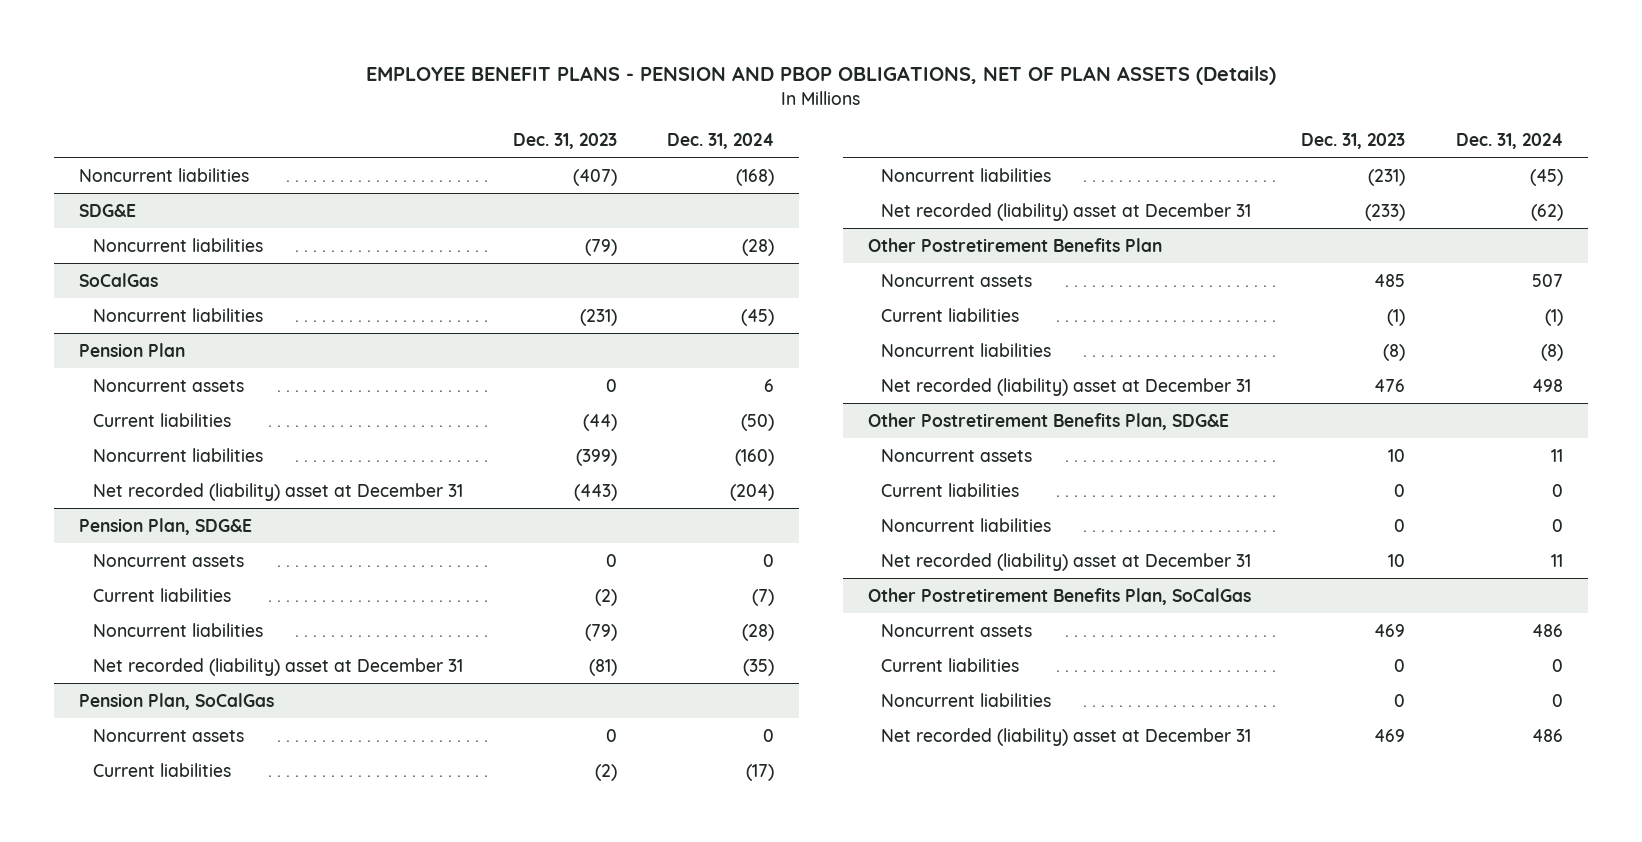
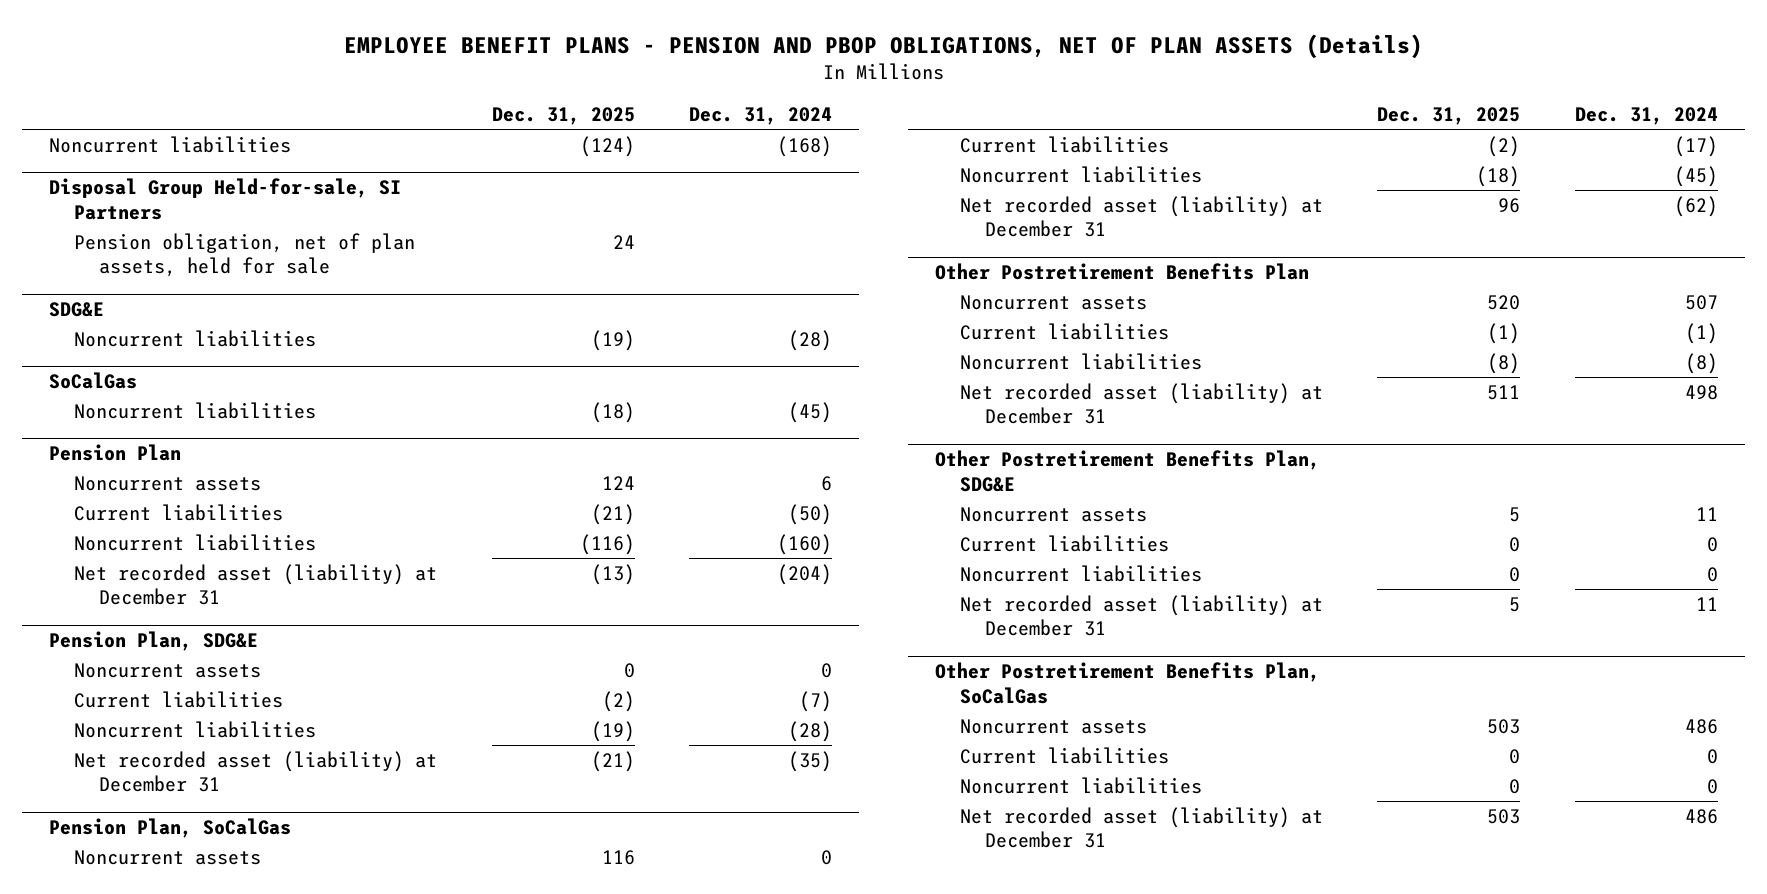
[512,132,617,149] Dec. 31, 2023 -> none
none -> [491,107,635,126] Dec. 31, 2025
none -> [49,178,402,220] Disposal Group Held-for-sale, SI Partners
none -> [74,232,416,278] Pension obligation, net of plan assets, held for sale
[92,482,463,501] Net recorded (liability) asset at December 31 -> [74,563,438,606] Net recorded asset (liability) at December 31
[92,657,463,676] Net recorded (liability) asset at December 31 -> [74,750,438,793] Net recorded asset (liability) at December 31
[881,202,1252,221] Net recorded (liability) asset at December 31 -> [960,195,1324,238] Net recorded asset (liability) at December 31
[881,377,1252,396] Net recorded (liability) asset at December 31 -> [960,382,1324,425] Net recorded asset (liability) at December 31
[881,552,1252,571] Net recorded (liability) asset at December 31 -> [960,594,1324,637] Net recorded asset (liability) at December 31
[881,727,1252,746] Net recorded (liability) asset at December 31 -> [960,806,1324,849] Net recorded asset (liability) at December 31

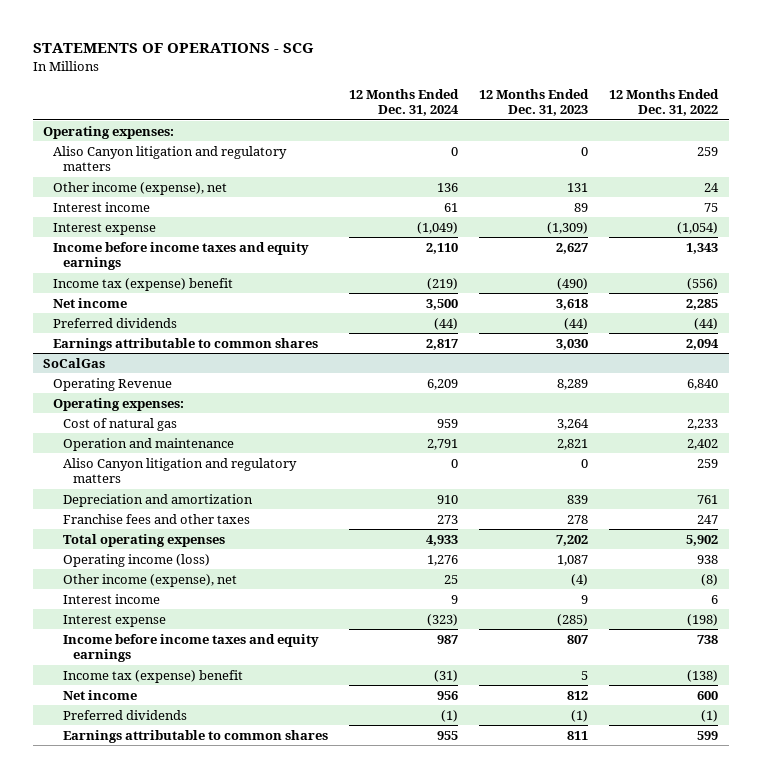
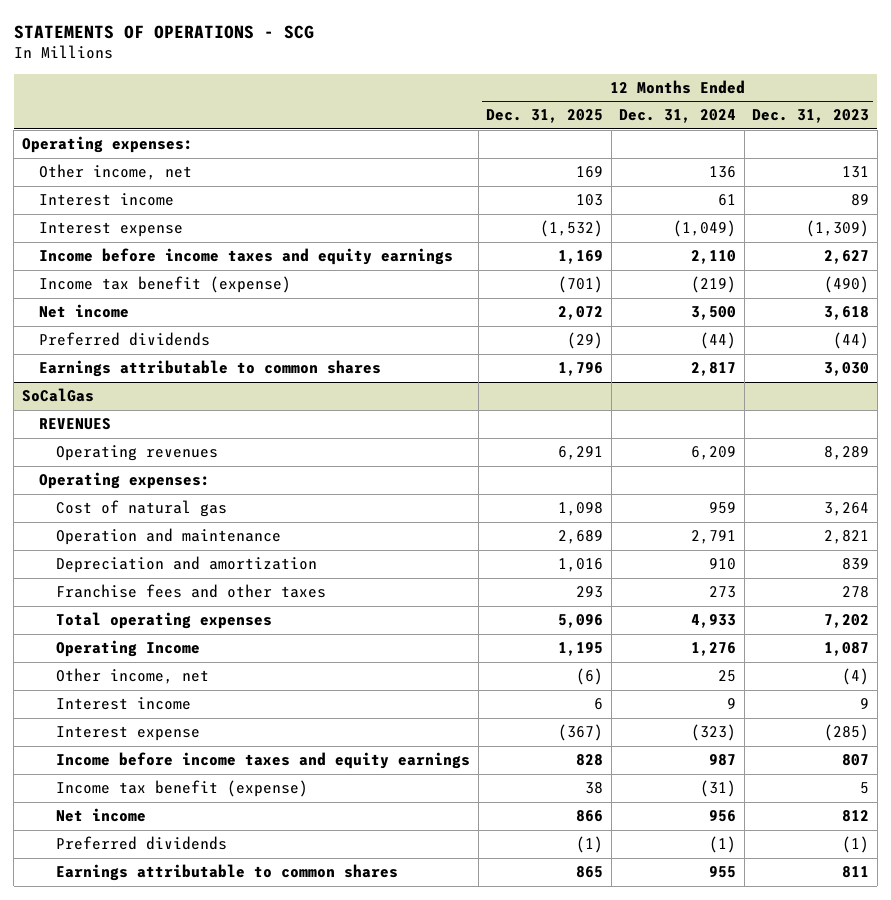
[609,88,720,117] 12 Months Ended Dec. 31, 2022 -> none
none -> [486,109,604,124] Dec. 31, 2025
[53,145,288,172] Aliso Canyon litigation and regulatory matters -> none
[53,181,228,195] Other income (expense), net -> [38,164,192,181] Other income, net
[53,277,234,291] Income tax (expense) benefit -> [38,276,291,294] Income tax benefit (expense)
none -> [38,418,111,431] REVENUES
[53,377,173,391] Operating Revenue -> [56,445,219,462] Operating revenues
[62,457,297,484] Aliso Canyon litigation and regulatory matters -> none
[62,553,210,567] Operating income (loss) -> [56,640,201,658] Operating Income
[62,573,237,587] Other income (expense), net -> [56,668,210,685] Other income, net
[62,669,243,683] Income tax (expense) benefit -> [56,780,309,798] Income tax benefit (expense)

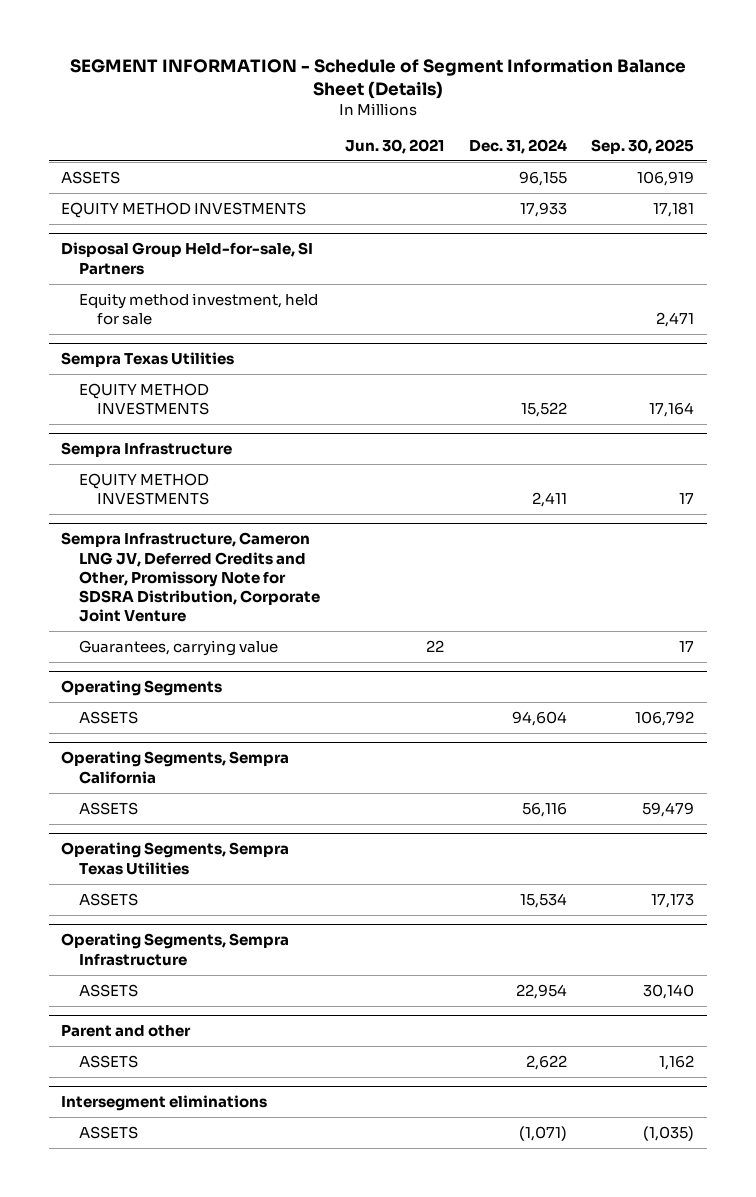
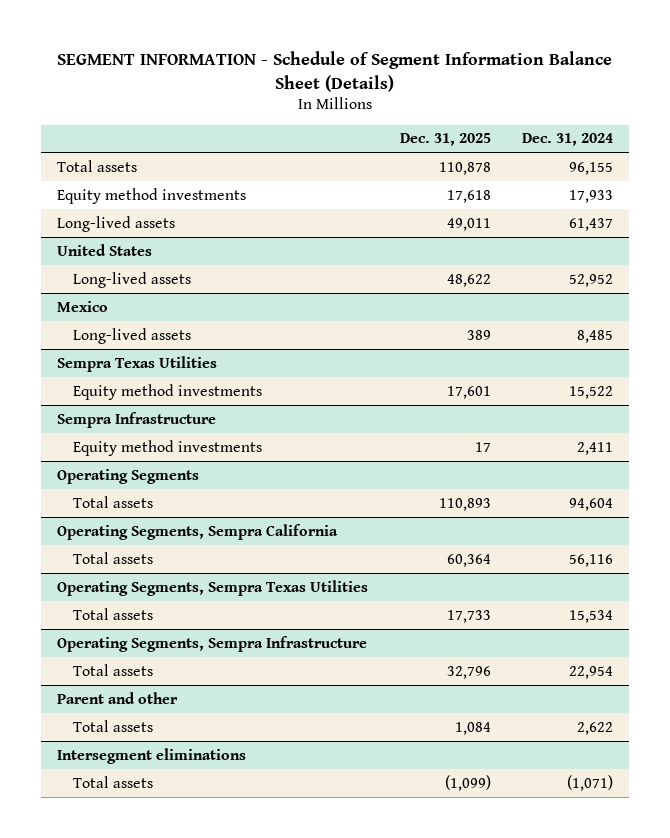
[344,138,444,154] Jun. 30, 2021 -> none
[591,138,695,154] Sep. 30, 2025 -> none
none -> [399,133,491,147] Dec. 31, 2025
[61,242,314,275] Disposal Group Held-for-sale, SI Partners -> none
[79,292,319,326] Equity method investment, held for sale -> none
[61,170,121,184] ASSETS -> [56,159,137,172] Total assets
[61,201,307,218] EQUITY METHOD INVESTMENTS -> [56,187,246,204] Equity method investments
none -> [56,215,175,232] Long-lived assets
none -> [56,243,152,256] United States
none -> [73,271,192,288] Long-lived assets
none -> [56,300,108,312] Mexico
none -> [73,327,192,344] Long-lived assets
[79,382,210,416] EQUITY METHOD INVESTMENTS -> [73,383,263,400] Equity method investments
[61,532,321,623] Sempra Infrastructure, Cameron LNG JV, Deferred Credits and Other, Promissory Note for SDSRA Distribution, Corporate Joint Venture -> none
[79,639,279,656] Guarantees, carrying value -> none
[79,472,210,506] EQUITY METHOD INVESTMENTS -> [73,439,263,456] Equity method investments
[79,710,139,724] ASSETS -> [73,495,154,508] Total assets
[79,801,139,815] ASSETS -> [73,551,154,564] Total assets
[79,892,139,906] ASSETS -> [73,607,154,620] Total assets
[79,983,139,997] ASSETS -> [73,663,154,676] Total assets
[79,1054,139,1068] ASSETS -> [73,719,154,732] Total assets
[79,1125,139,1139] ASSETS -> [73,775,154,788] Total assets

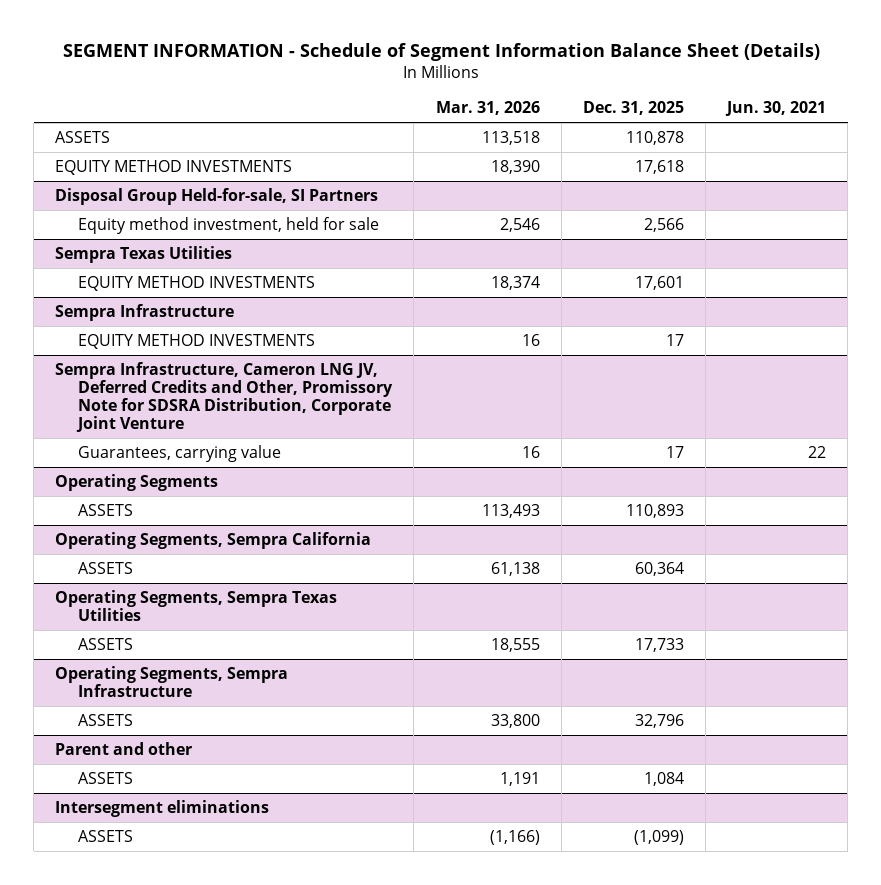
[522,133,614,147] Dec. 31, 2024 -> none
none -> [435,101,540,116] Mar. 31, 2026
none -> [725,101,827,117] Jun. 30, 2021
[56,215,175,232] Long-lived assets -> none
[56,243,152,256] United States -> none
[73,271,192,288] Long-lived assets -> none
[56,300,108,312] Mexico -> none
[73,327,192,344] Long-lived assets -> none
[56,159,137,172] Total assets -> [55,130,111,143] ASSETS
[56,187,246,204] Equity method investments -> [55,159,293,175] EQUITY METHOD INVESTMENTS
none -> [55,187,379,205] Disposal Group Held-for-sale, SI Partners
none -> [78,216,380,234] Equity method investment, held for sale
[73,383,263,400] Equity method investments -> [78,275,316,291] EQUITY METHOD INVESTMENTS
[73,439,263,456] Equity method investments -> [78,333,316,349] EQUITY METHOD INVESTMENTS
none -> [55,361,394,433] Sempra Infrastructure, Cameron LNG JV, Deferred Credits and Other, Promissory Note for SDSRA Distribution, Corporate Joint Venture
none -> [78,444,282,462] Guarantees, carrying value
[73,495,154,508] Total assets -> [78,503,134,516] ASSETS
[73,551,154,564] Total assets -> [78,561,134,574] ASSETS
[73,607,154,620] Total assets -> [78,637,134,650] ASSETS
[73,663,154,676] Total assets -> [78,713,134,726] ASSETS
[73,719,154,732] Total assets -> [78,771,134,784] ASSETS
[73,775,154,788] Total assets -> [78,829,134,842] ASSETS

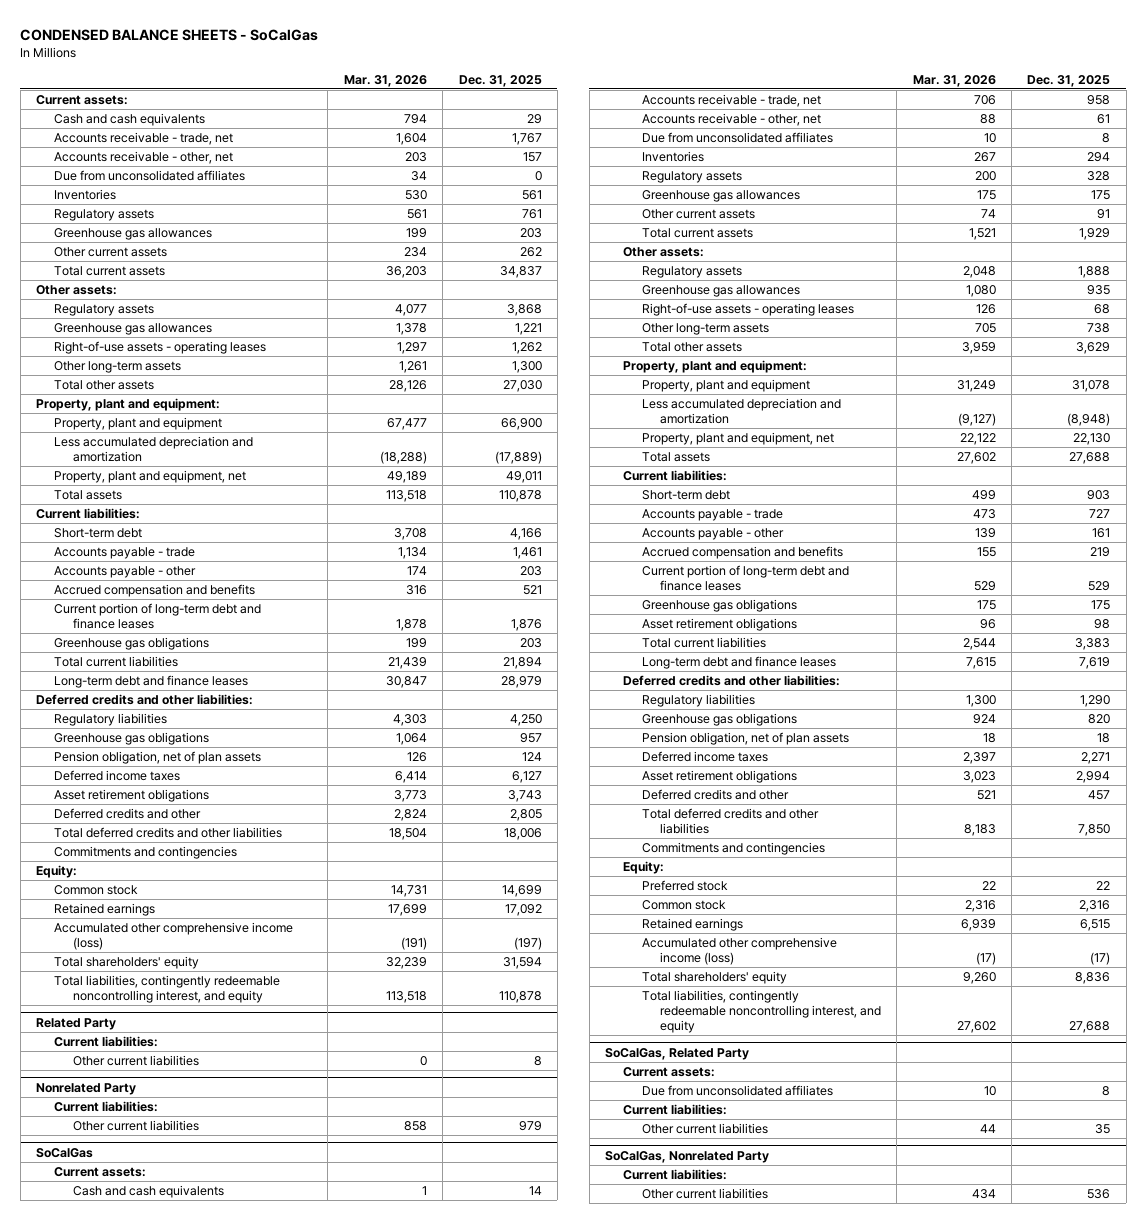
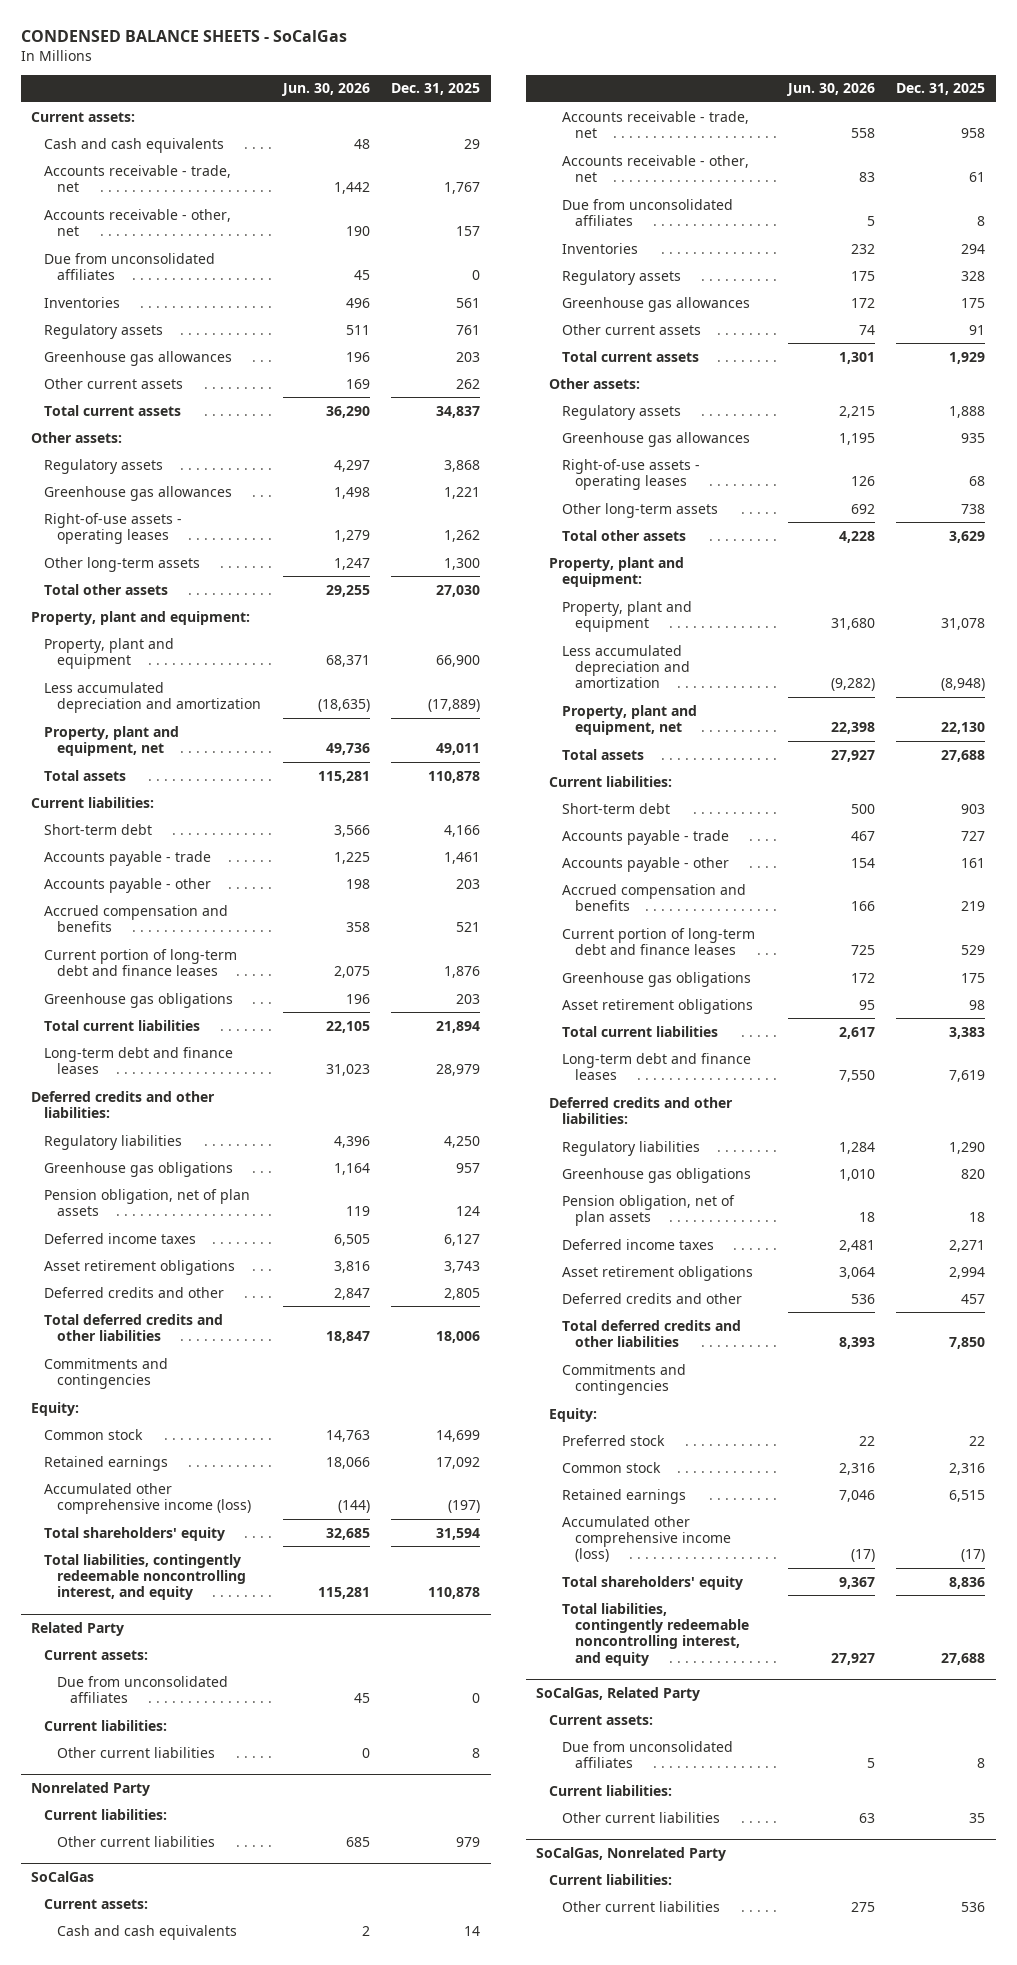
[343,74,427,87] Mar. 31, 2026 -> none
none -> [280,83,370,97] Jun. 30, 2026
none -> [44,1649,149,1660] Current assets:
none -> [57,1675,229,1703] Due from unconsolidated affiliates

